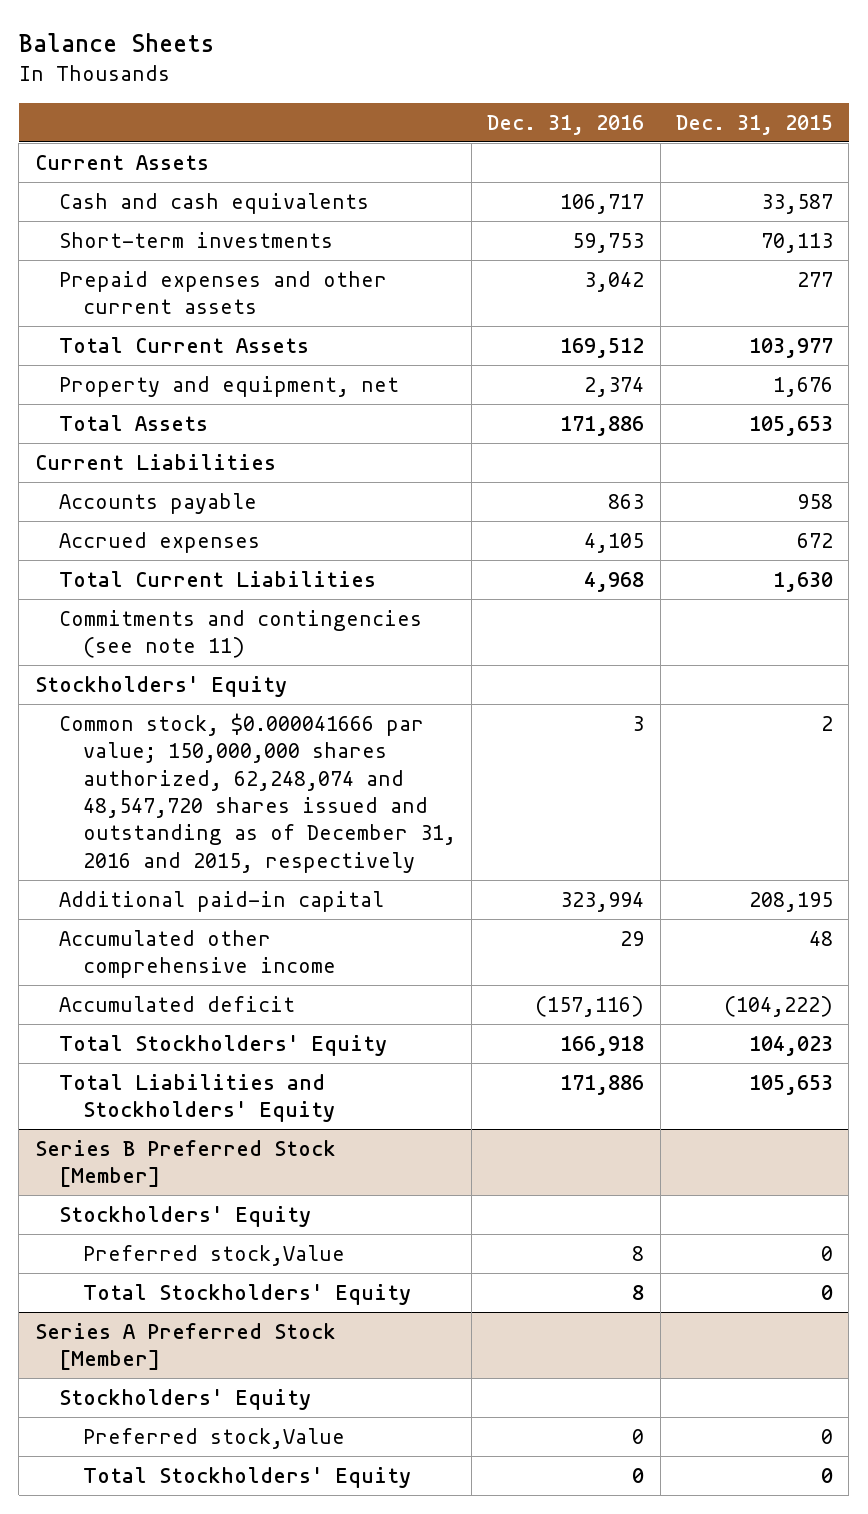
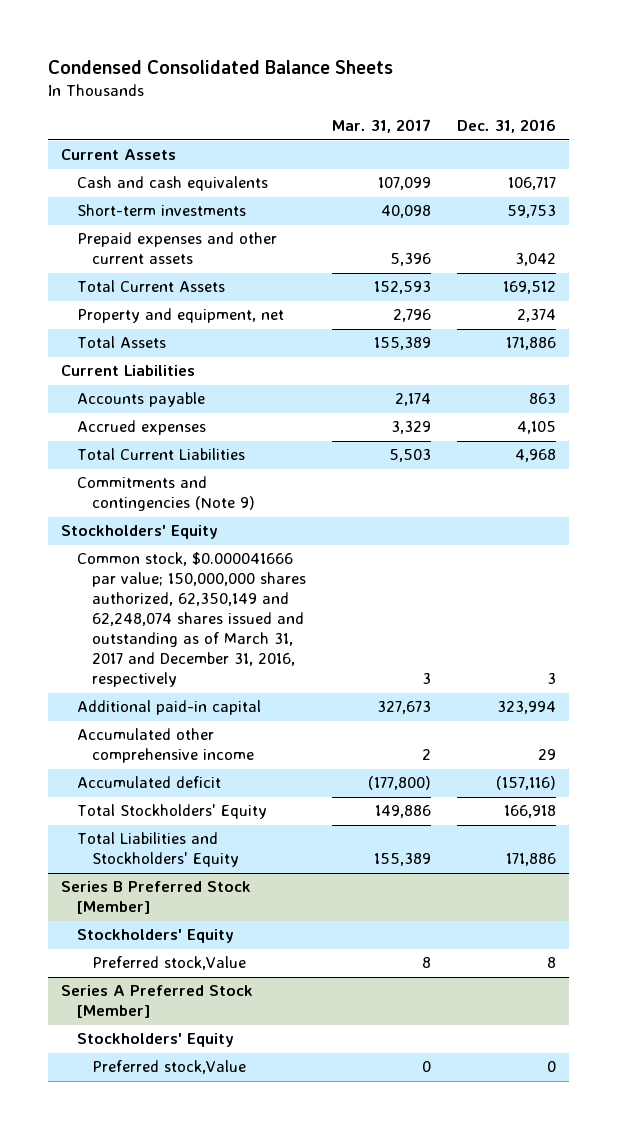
[18,33,214,53] Balance Sheets -> [48,59,394,74] Condensed Consolidated Balance Sheets
[675,114,833,135] Dec. 31, 2015 -> none
none -> [332,119,432,134] Mar. 31, 2017
[58,609,422,659] Commitments and contingencies (see note 11) -> [76,476,256,512] Commitments and contingencies (Note 9)
[58,712,456,873] Common stock, $0.000041666 par value; 150,000,000 shares authorized, 62,248,074 and 48,547,720 shares issued and outstanding as of December 31, 2016 and 2015, respectively -> [76,552,307,688] Common stock, $0.000041666 par value; 150,000,000 shares authorized, 62,350,149 and 62,248,074 shares issued and outstanding as of March 31, 2017 and December 31, 2016, respectively
[82,1283,411,1305] Total Stockholders' Equity -> none
[82,1466,411,1488] Total Stockholders' Equity -> none

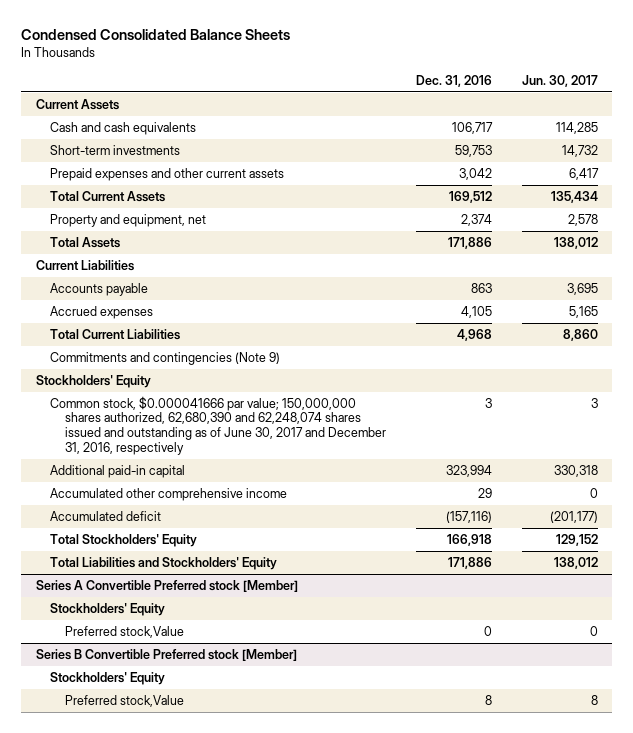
[332,119,432,134] Mar. 31, 2017 -> none
none -> [521,75,598,88] Jun. 30, 2017
[76,552,307,688] Common stock, $0.000041666 par value; 150,000,000 shares authorized, 62,350,149 and 62,248,074 shares issued and outstanding as of March 31, 2017 and December 31, 2016, respectively -> [50,395,387,455] Common stock, $0.000041666 par value; 150,000,000 shares authorized, 62,680,390 and 62,248,074 shares issued and outstanding as of June 30, 2017 and December 31, 2016, respectively
[61,881,252,915] Series B Preferred Stock [Member] -> none
[76,929,234,944] Stockholders' Equity -> none
[92,956,247,971] Preferred stock,Value -> none
[61,985,254,1019] Series A Preferred Stock [Member] -> [35,579,298,592] Series A Convertible Preferred stock [Member]
none -> [35,648,297,661] Series B Convertible Preferred stock [Member]
none -> [50,671,166,685] Stockholders' Equity
none -> [65,694,185,707] Preferred stock,Value

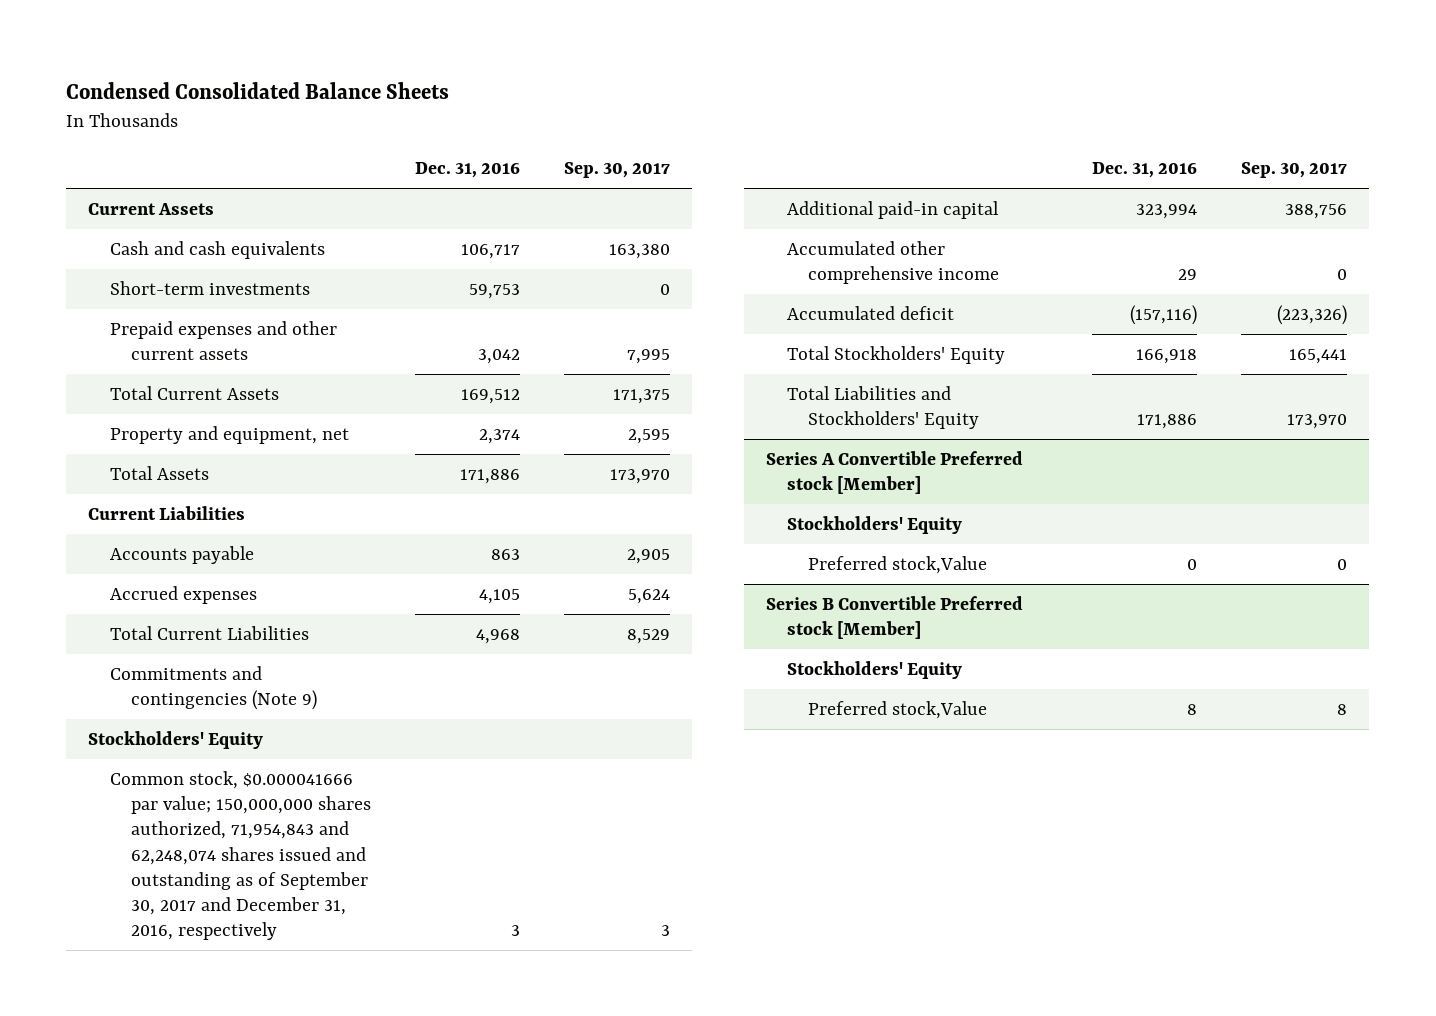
[521,75,598,88] Jun. 30, 2017 -> none
none -> [563,162,670,179] Sep. 30, 2017
[50,395,387,455] Common stock, $0.000041666 par value; 150,000,000 shares authorized, 62,680,390 and 62,248,074 shares issued and outstanding as of June 30, 2017 and December 31, 2016, respectively -> [109,771,371,941] Common stock, $0.000041666 par value; 150,000,000 shares authorized, 71,954,843 and 62,248,074 shares issued and outstanding as of September 30, 2017 and December 31, 2016, respectively

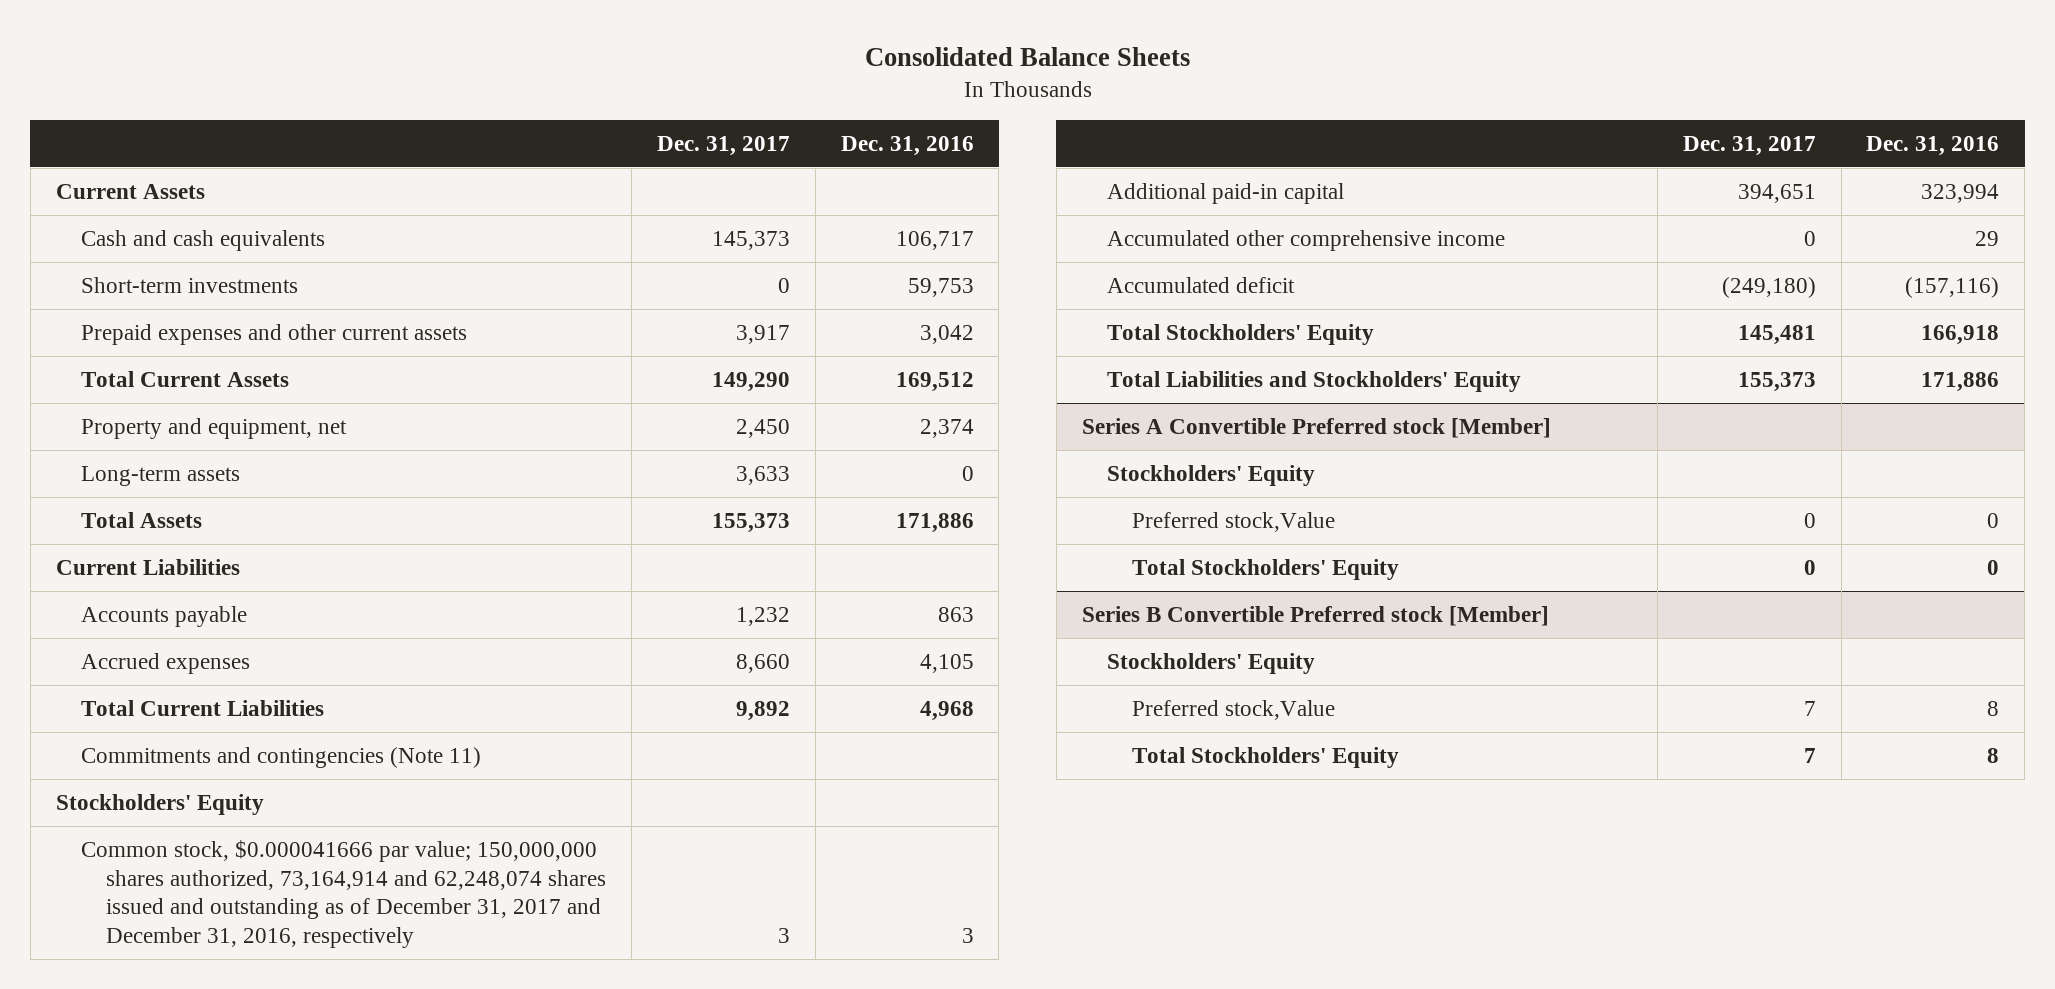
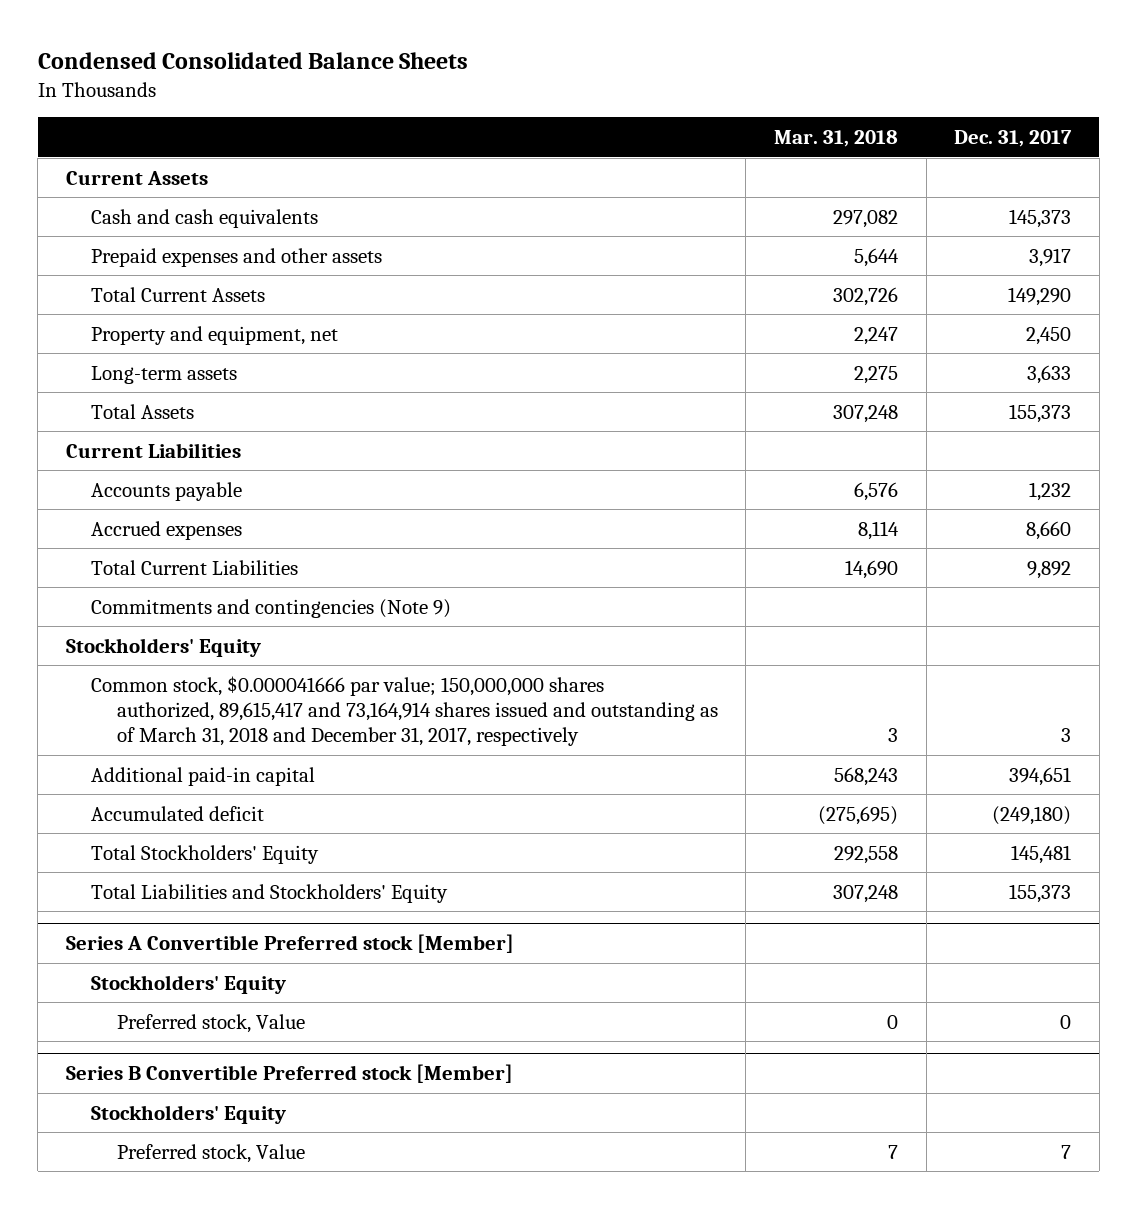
[864,47,1190,67] Consolidated Balance Sheets -> [37,52,468,70] Condensed Consolidated Balance Sheets
[840,135,974,156] Dec. 31, 2016 -> none
none -> [773,129,898,147] Mar. 31, 2018
[81,276,299,293] Short-term investments -> none
[81,323,468,345] Prepaid expenses and other current assets -> [91,247,383,267] Prepaid expenses and other assets
[81,746,482,768] Commitments and contingencies (Note 11) -> [91,598,452,618] Commitments and contingencies (Note 9)
[81,839,607,949] Common stock, $0.000041666 par value; 150,000,000 shares authorized, 73,164,914 and 62,248,074 shares issued and outstanding as of December 31, 2017 and December 31, 2016, respectively -> [91,675,718,746] Common stock, $0.000041666 par value; 150,000,000 shares authorized, 89,615,417 and 73,164,914 shares issued and outstanding as of March 31, 2018 and December 31, 2017, respectively
[1106,229,1505,251] Accumulated other comprehensive income -> none
[1132,558,1400,580] Total Stockholders' Equity -> none
[1132,511,1336,532] Preferred stock,Value -> [116,1013,305,1033] Preferred stock, Value
[1132,746,1400,768] Total Stockholders' Equity -> none
[1132,699,1336,720] Preferred stock,Value -> [116,1143,305,1163] Preferred stock, Value

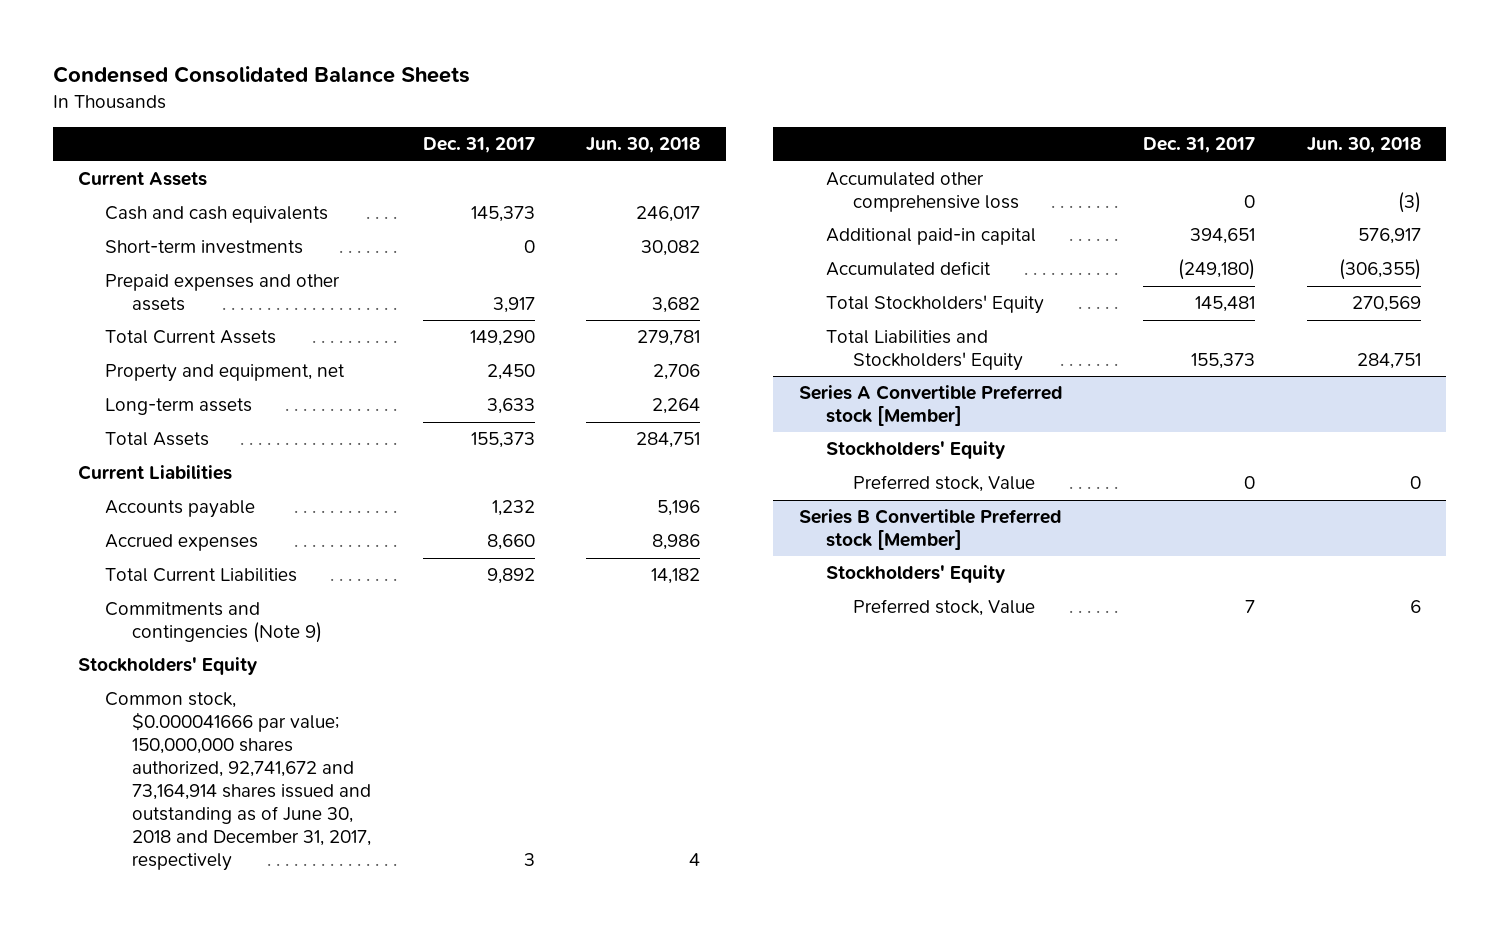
[773,129,898,147] Mar. 31, 2018 -> none
none -> [586,137,701,154] Jun. 30, 2018
none -> [105,240,304,255] Short-term investments
[91,675,718,746] Common stock, $0.000041666 par value; 150,000,000 shares authorized, 89,615,417 and 73,164,914 shares issued and outstanding as of March 31, 2018 and December 31, 2017, respectively -> [105,692,372,871] Common stock, $0.000041666 par value; 150,000,000 shares authorized, 92,741,672 and 73,164,914 shares issued and outstanding as of June 30, 2018 and December 31, 2017, respectively
none -> [826,172,1020,213] Accumulated other comprehensive loss

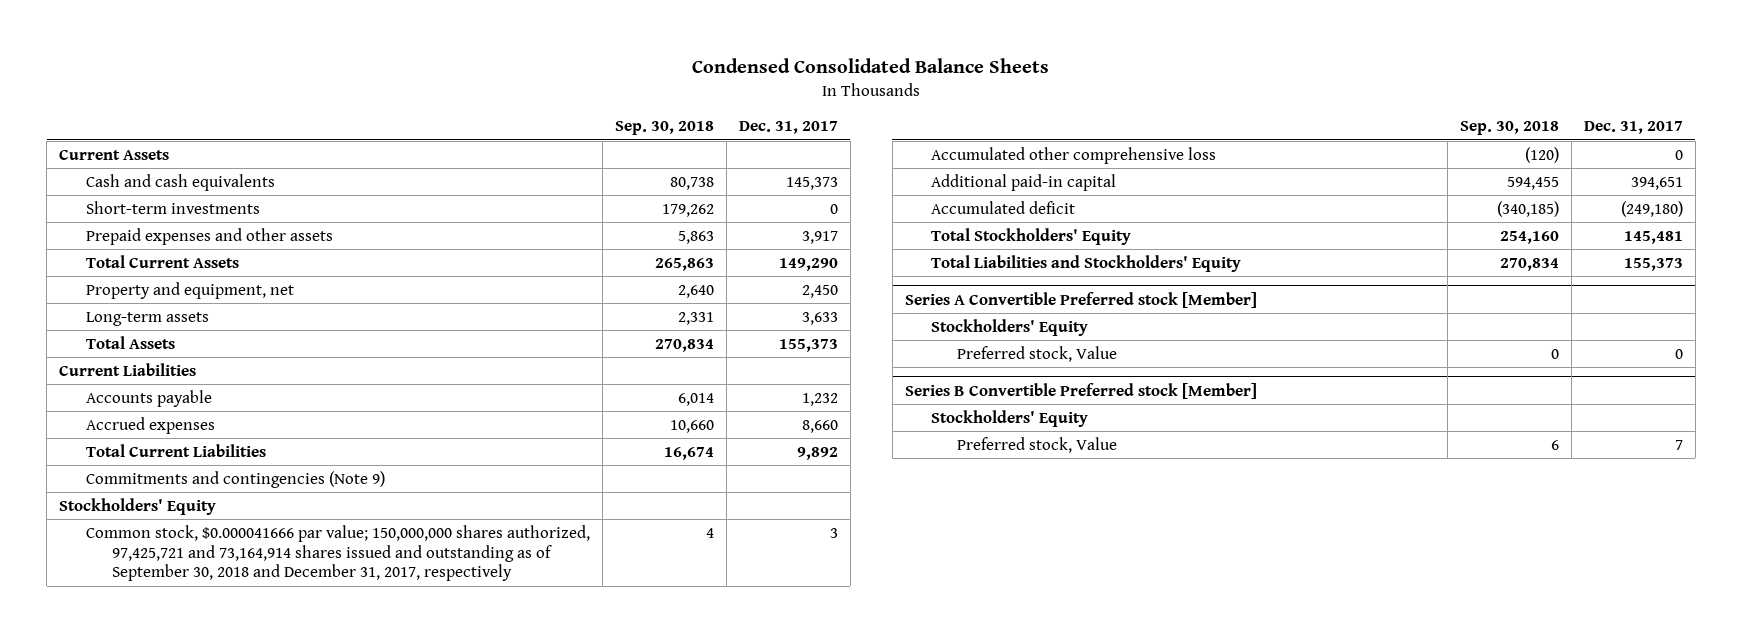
[586,137,701,154] Jun. 30, 2018 -> none
none -> [614,121,714,136] Sep. 30, 2018
[105,692,372,871] Common stock, $0.000041666 par value; 150,000,000 shares authorized, 92,741,672 and 73,164,914 shares issued and outstanding as of June 30, 2018 and December 31, 2017, respectively -> [85,524,590,582] Common stock, $0.000041666 par value; 150,000,000 shares authorized, 97,425,721 and 73,164,914 shares issued and outstanding as of September 30, 2018 and December 31, 2017, respectively

